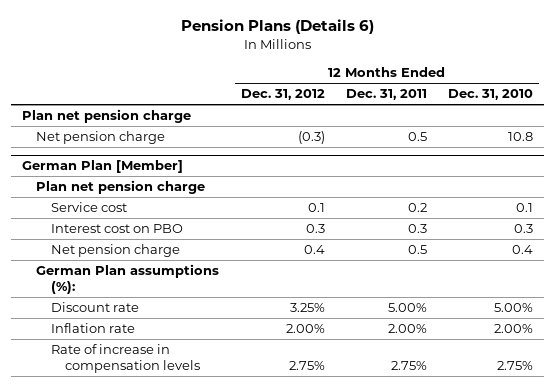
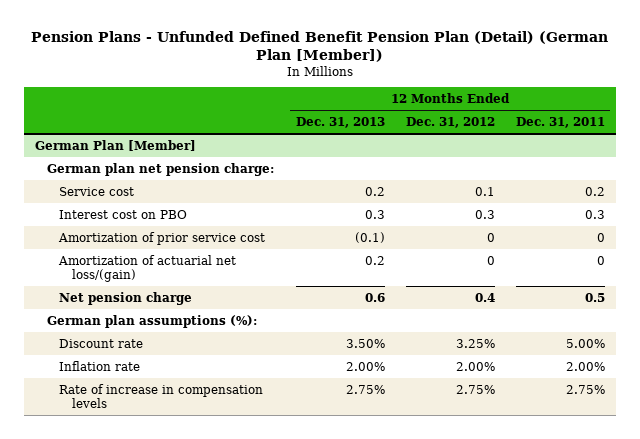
[180,19,374,35] Pension Plans (Details 6) -> [31,31,609,63] Pension Plans - Unfunded Defined Benefit Pension Plan (Detail) (German Plan [Member])
[448,89,534,101] Dec. 31, 2010 -> none
none -> [295,117,385,129] Dec. 31, 2013
[21,109,191,124] Plan net pension charge -> none
[36,131,166,145] Net pension charge -> none
[36,180,206,195] Plan net pension charge -> [47,162,275,176] German plan net pension charge:
none -> [58,231,266,245] Amortization of prior service cost
none -> [58,254,237,283] Amortization of actuarial net loss/(gain)
[36,264,220,295] German Plan assumptions (%): -> [47,314,258,328] German plan assumptions (%):

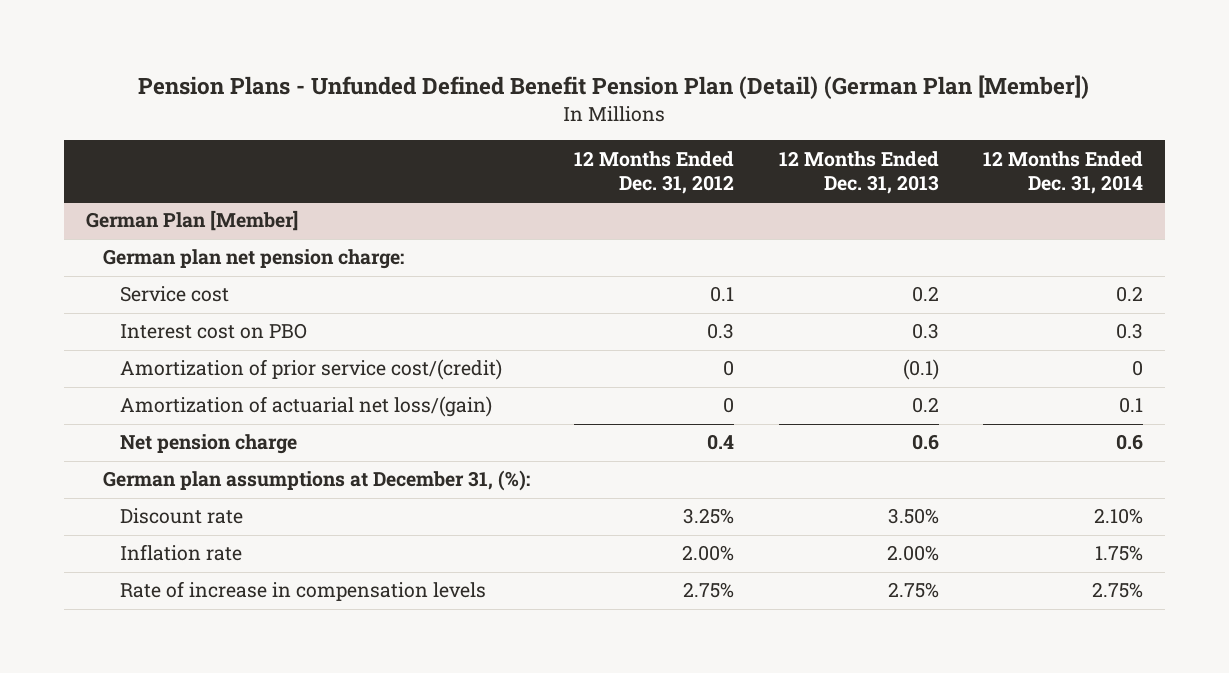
[516,117,606,129] Dec. 31, 2011 -> none
none -> [983,150,1144,195] 12 Months Ended Dec. 31, 2014
[58,231,266,245] Amortization of prior service cost -> [120,359,503,381] Amortization of prior service cost/(credit)
[47,314,258,328] German plan assumptions (%): -> [102,470,530,492] German plan assumptions at December 31, (%):

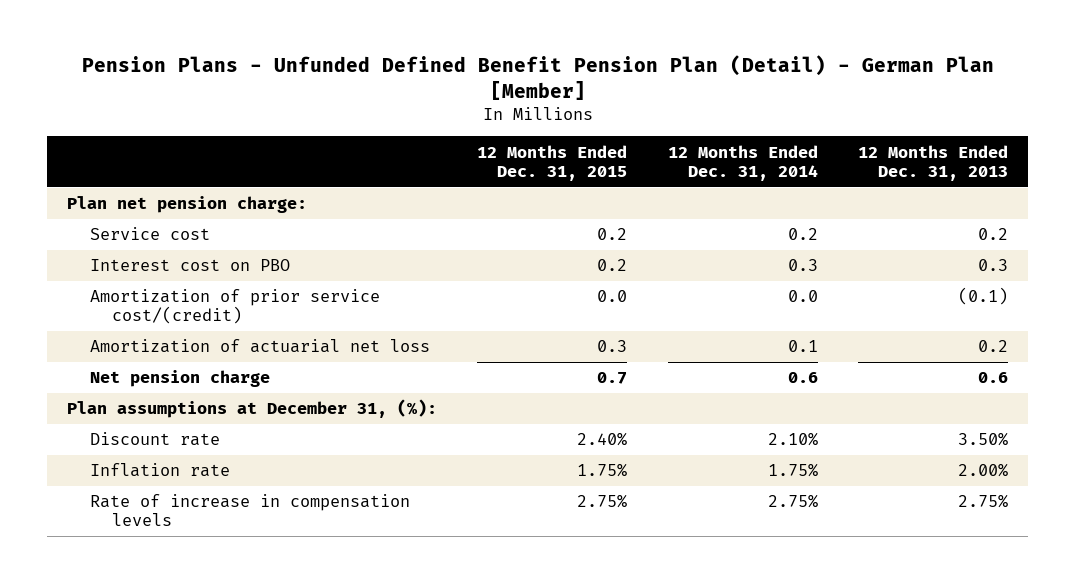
[138,75,1090,100] Pension Plans - Unfunded Defined Benefit Pension Plan (Detail) (German Plan [Member]) -> [81,55,994,100] Pension Plans - Unfunded Defined Benefit Pension Plan (Detail) - German Plan [Member]
[574,150,735,195] 12 Months Ended Dec. 31, 2012 -> none
none -> [477,144,628,181] 12 Months Ended Dec. 31, 2015
[85,210,298,232] German Plan [Member] -> none
[102,249,404,270] German plan net pension charge: -> [66,196,307,214] Plan net pension charge:
[1132,360,1144,377] 0 -> [787,290,818,303] 0.0
[120,396,493,418] Amortization of actuarial net loss/(gain) -> [89,339,430,354] Amortization of actuarial net loss
[102,470,530,492] German plan assumptions at December 31, (%): -> [66,399,437,419] Plan assumptions at December 31, (%):

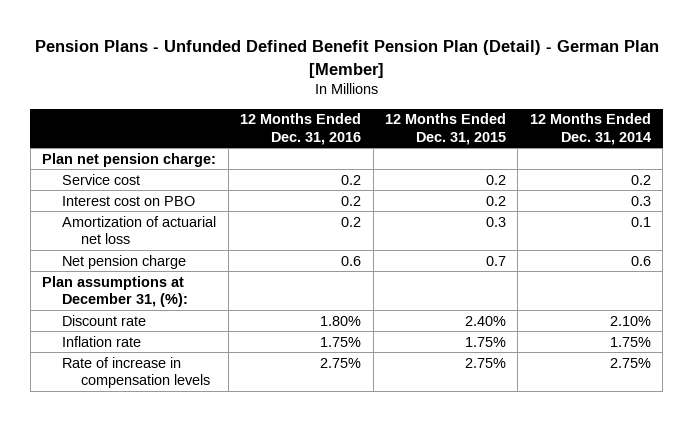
[858,144,1009,181] 12 Months Ended Dec. 31, 2013 -> none
none -> [240,113,362,145] 12 Months Ended Dec. 31, 2016
[89,289,380,325] Amortization of prior service cost/(credit) -> none

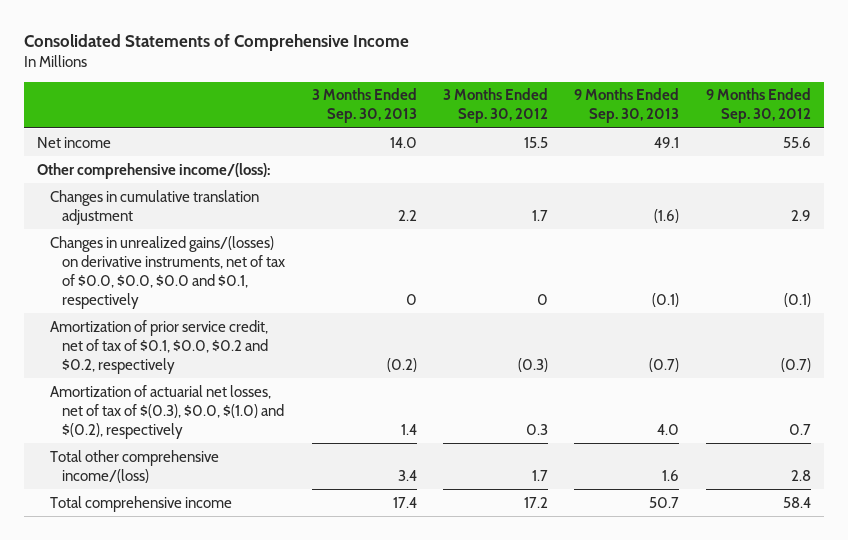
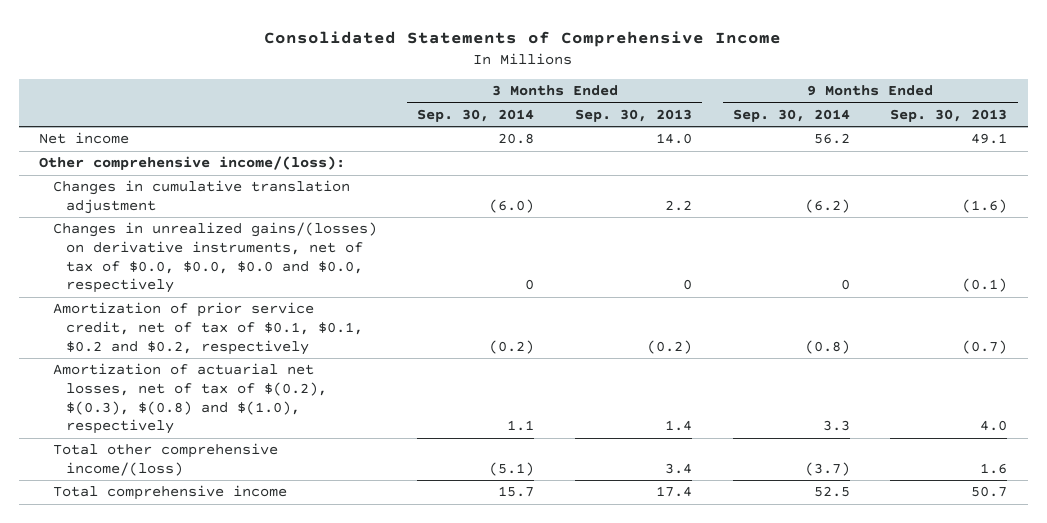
[442,88,548,124] 3 Months Ended Sep. 30, 2012 -> none
[705,88,811,124] 9 Months Ended Sep. 30, 2012 -> none
none -> [417,108,535,122] Sep. 30, 2014
none -> [732,108,850,122] Sep. 30, 2014
[49,235,286,309] Changes in unrealized gains/(losses) on derivative instruments, net of tax of $0.0, $0.0, $0.0 and $0.1, respectively -> [52,222,377,294] Changes in unrealized gains/(losses) on derivative instruments, net of tax of $0.0, $0.0, $0.0 and $0.0, respectively
[49,319,269,374] Amortization of prior service credit, net of tax of $0.1, $0.0, $0.2 and $0.2, respectively -> [52,302,363,355] Amortization of prior service credit, net of tax of $0.1, $0.1, $0.2 and $0.2, respectively
[49,384,285,439] Amortization of actuarial net losses, net of tax of $(0.3), $0.0, $(1.0) and $(0.2), respectively -> [52,363,327,435] Amortization of actuarial net losses, net of tax of $(0.2), $(0.3), $(0.8) and $(1.0), respectively

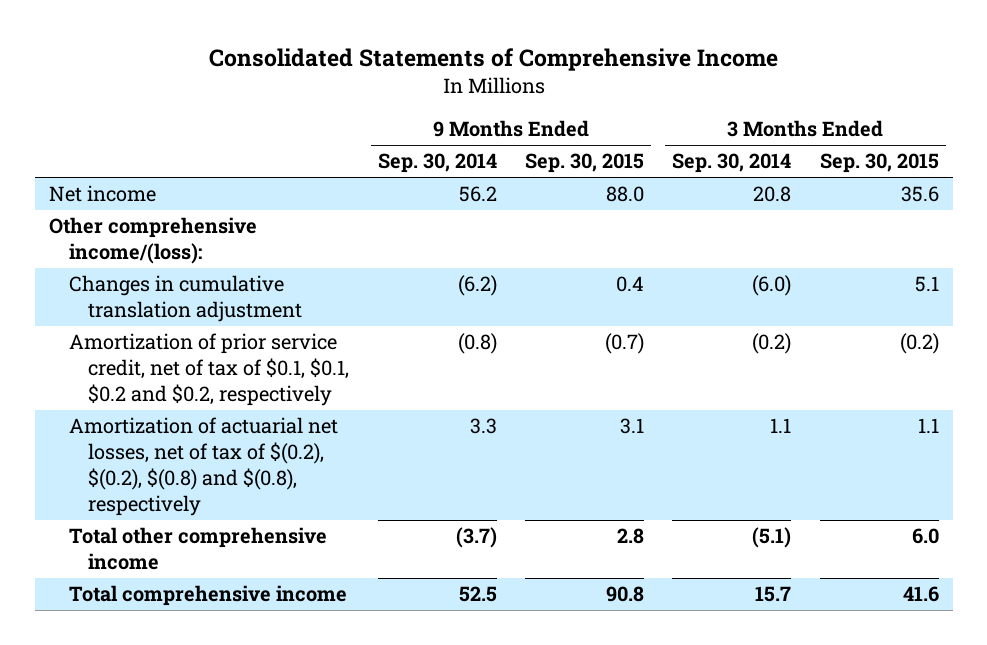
[575,108,693,122] Sep. 30, 2013 -> none
[890,108,1008,122] Sep. 30, 2013 -> none
none -> [525,153,645,174] Sep. 30, 2015
none -> [819,153,939,174] Sep. 30, 2015
[52,222,377,294] Changes in unrealized gains/(losses) on derivative instruments, net of tax of $0.0, $0.0, $0.0 and $0.0, respectively -> none
[52,363,327,435] Amortization of actuarial net losses, net of tax of $(0.2), $(0.3), $(0.8) and $(1.0), respectively -> [68,417,338,516] Amortization of actuarial net losses, net of tax of $(0.2), $(0.2), $(0.8) and $(0.8), respectively
[52,443,278,477] Total other comprehensive income/(loss) -> [68,527,327,571] Total other comprehensive income

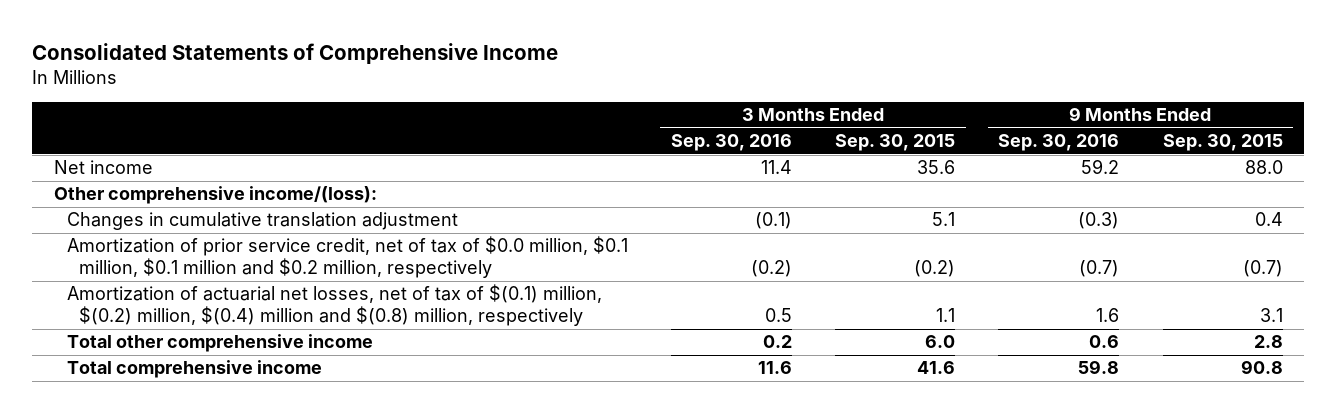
[377,153,497,174] Sep. 30, 2014 -> none
[672,153,792,174] Sep. 30, 2014 -> none
none -> [670,134,792,152] Sep. 30, 2016
none -> [998,134,1120,152] Sep. 30, 2016
[68,333,350,406] Amortization of prior service credit, net of tax of $0.1, $0.1, $0.2 and $0.2, respectively -> [66,236,628,279] Amortization of prior service credit, net of tax of $0.0 million, $0.1 million, $0.1 million and $0.2 million, respectively
[68,417,338,516] Amortization of actuarial net losses, net of tax of $(0.2), $(0.2), $(0.8) and $(0.8), respectively -> [66,284,602,327] Amortization of actuarial net losses, net of tax of $(0.1) million, $(0.2) million, $(0.4) million and $(0.8) million, respectively

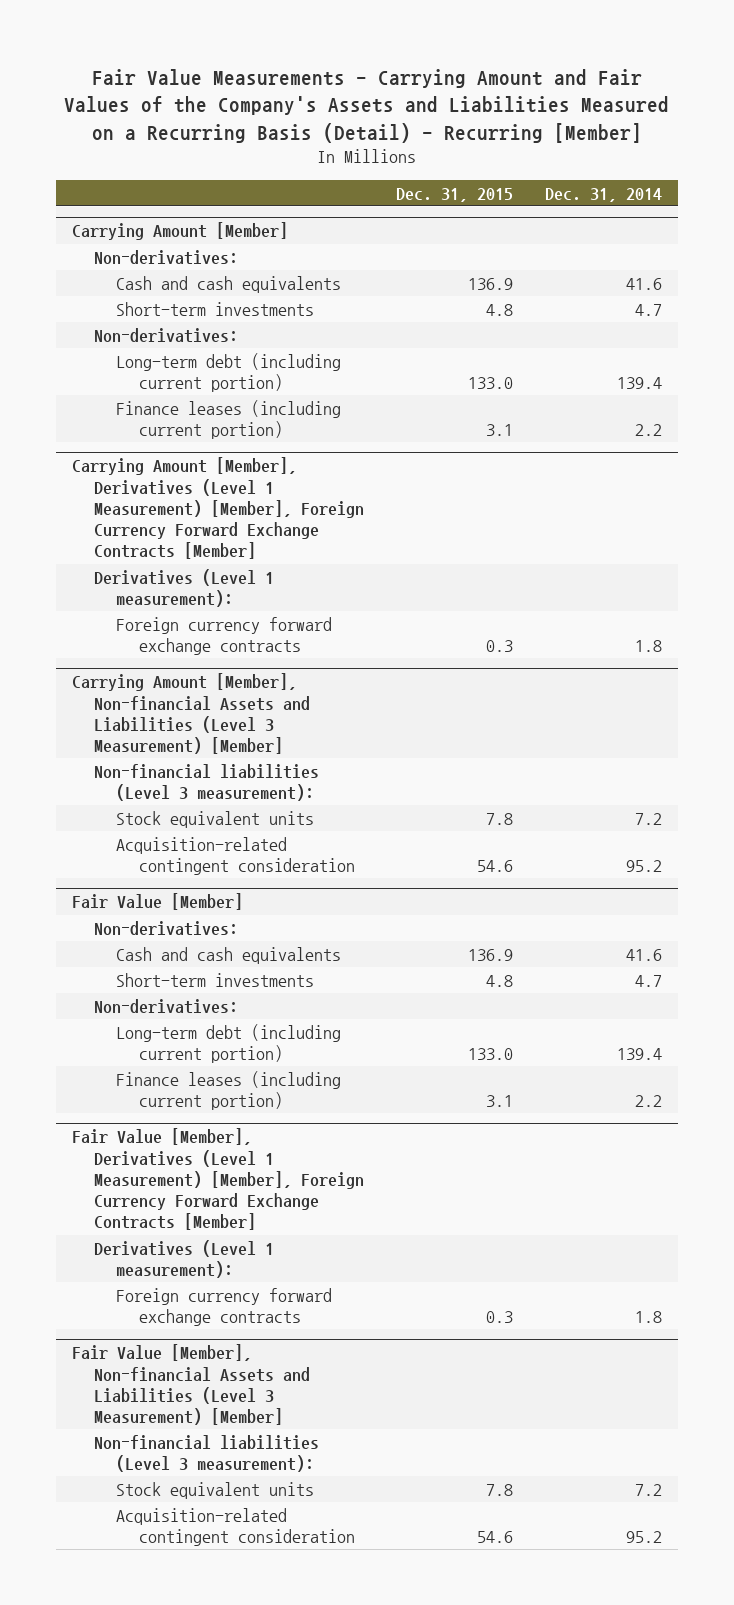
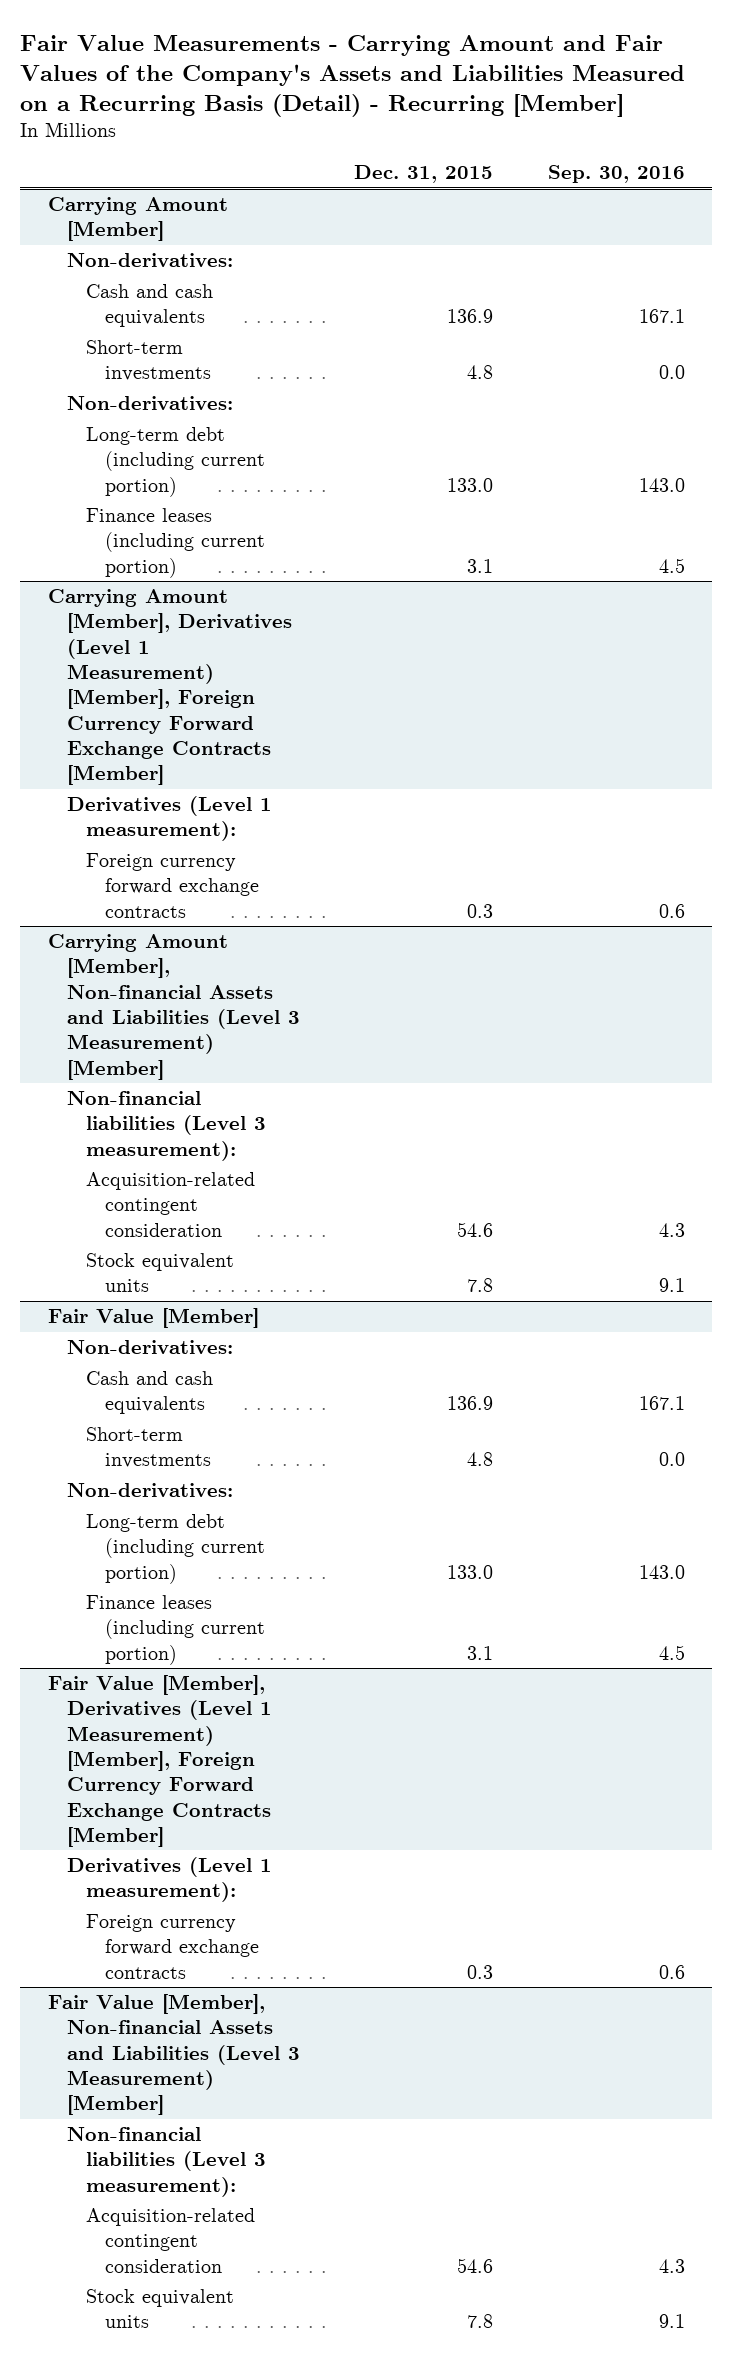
[545,187,663,202] Dec. 31, 2014 -> none
none -> [547,164,685,183] Sep. 30, 2016
[116,810,315,828] Stock equivalent units -> [85,1253,234,1293] Stock equivalent units
[116,1481,315,1499] Stock equivalent units -> [85,2289,234,2329] Stock equivalent units

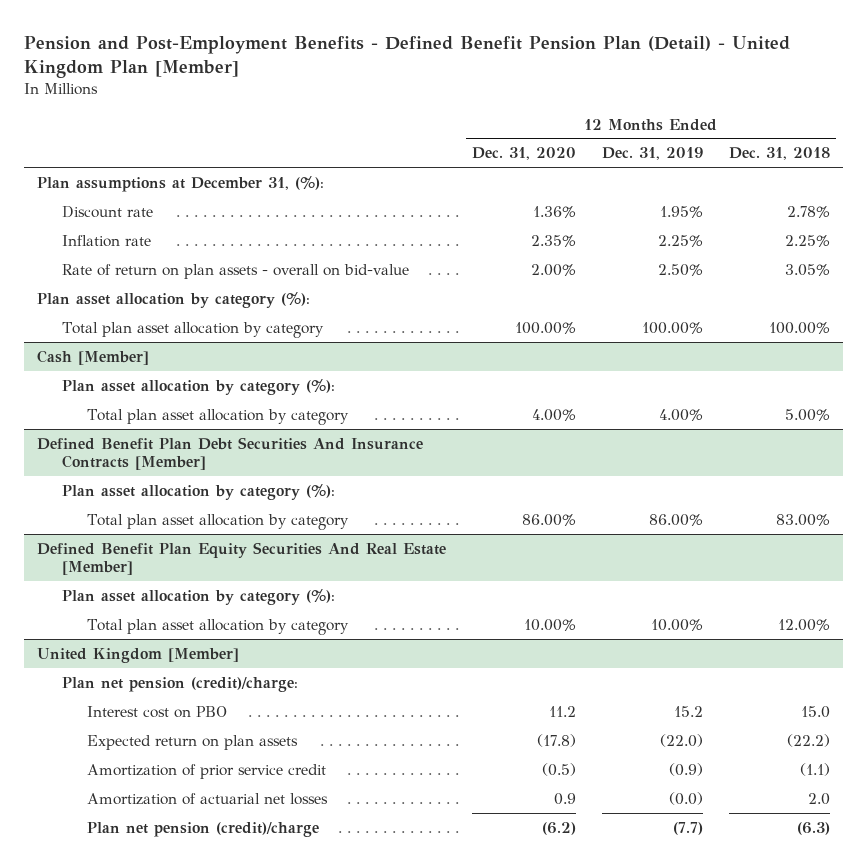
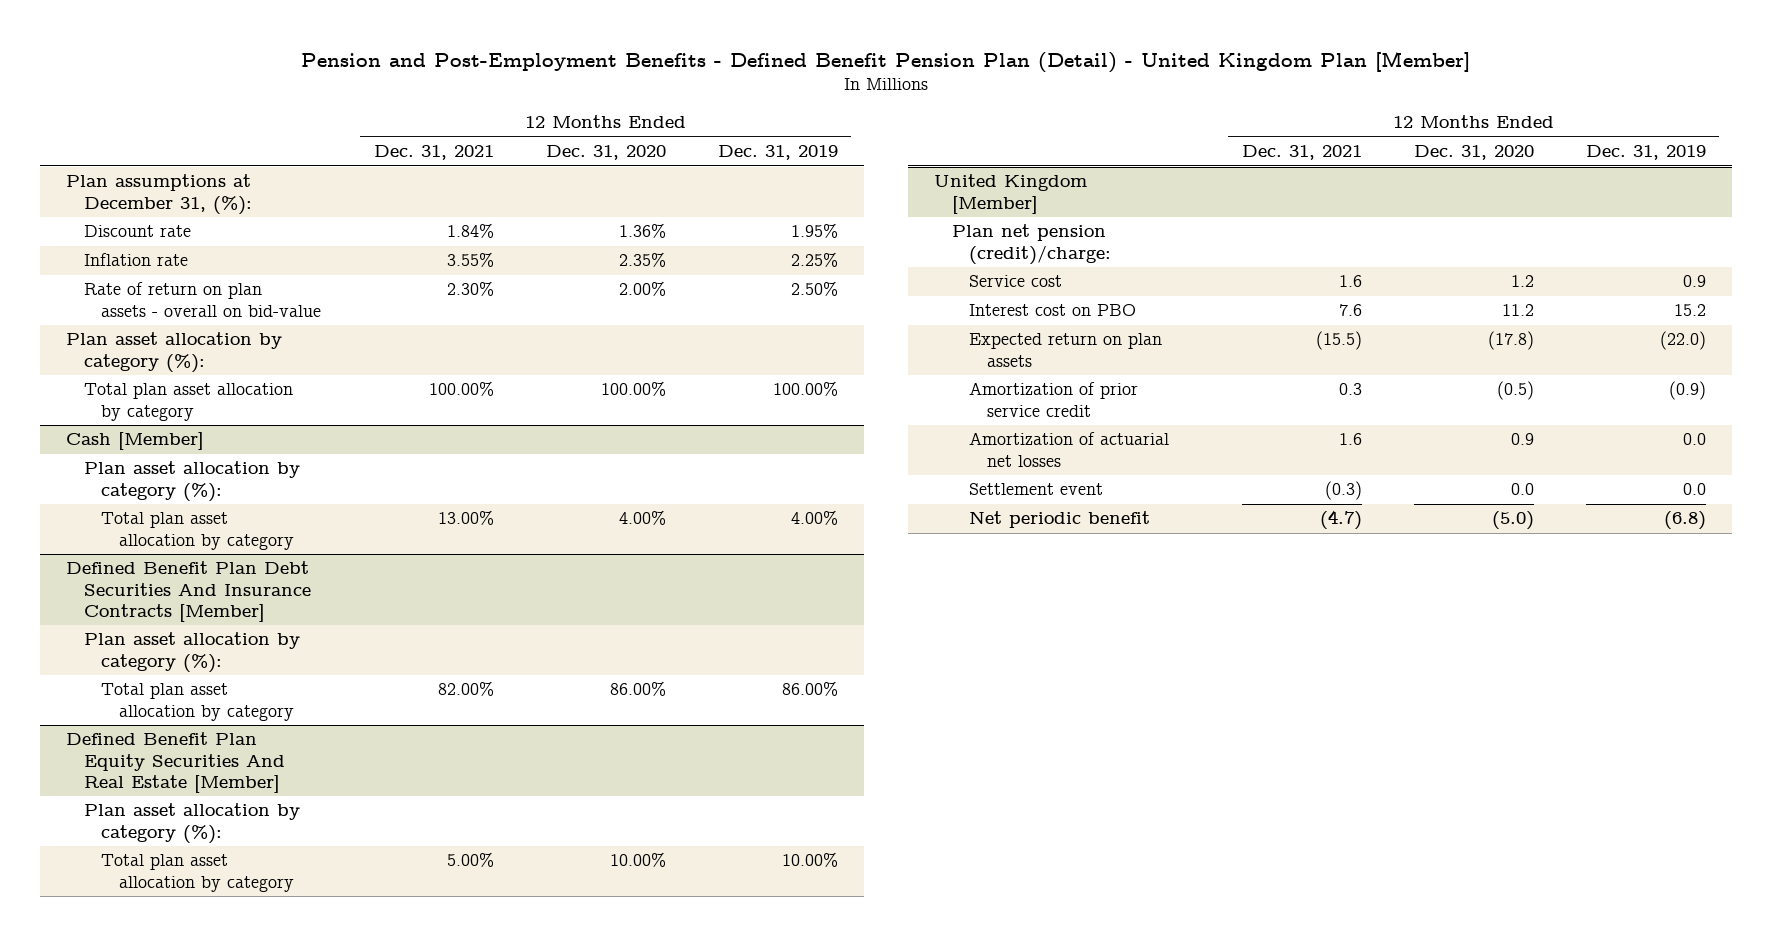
[728,147,830,161] Dec. 31, 2018 -> none
none -> [373,145,494,161] Dec. 31, 2021
none -> [969,275,1063,288] Service cost
[87,821,320,837] Plan net pension (credit)/charge -> none
[668,791,703,805] (0.0) -> [1682,433,1706,446] 0.0
none -> [969,483,1104,496] Settlement event
none -> [969,511,1151,529] Net periodic benefit

